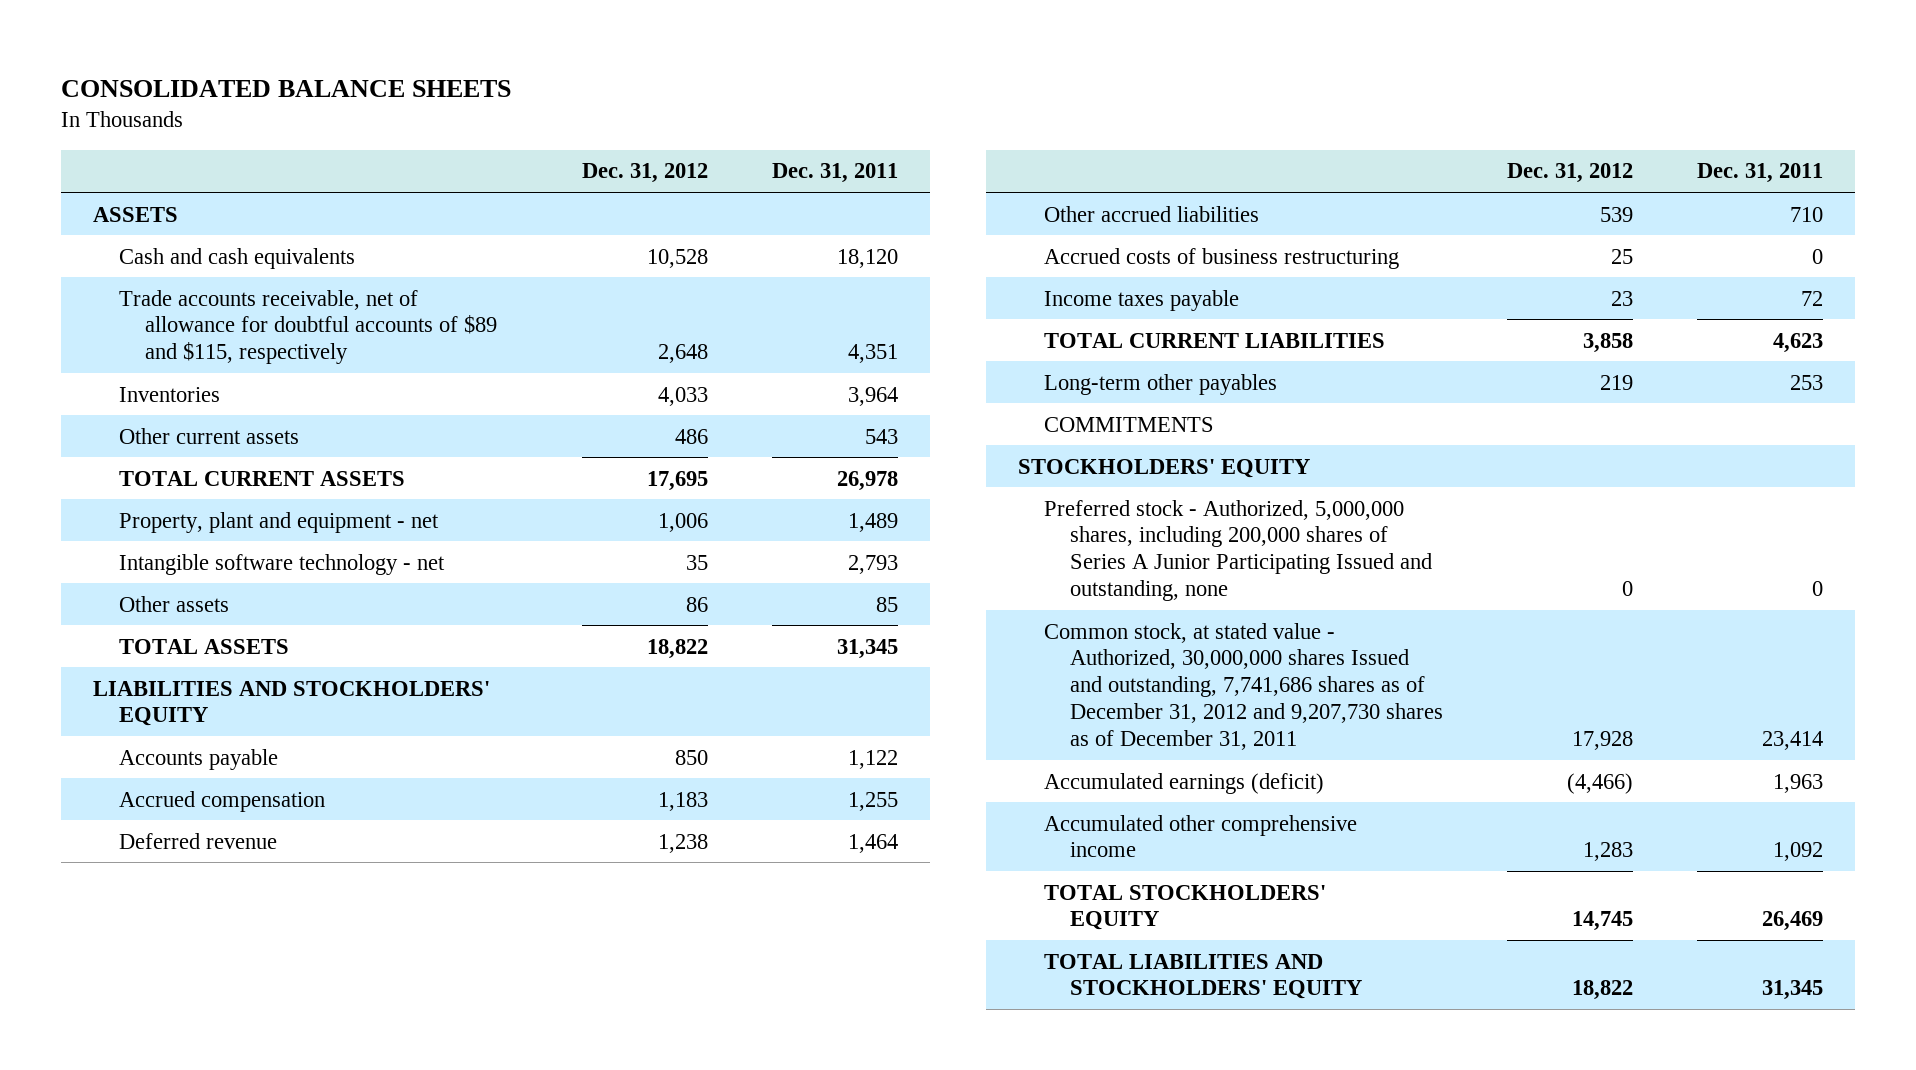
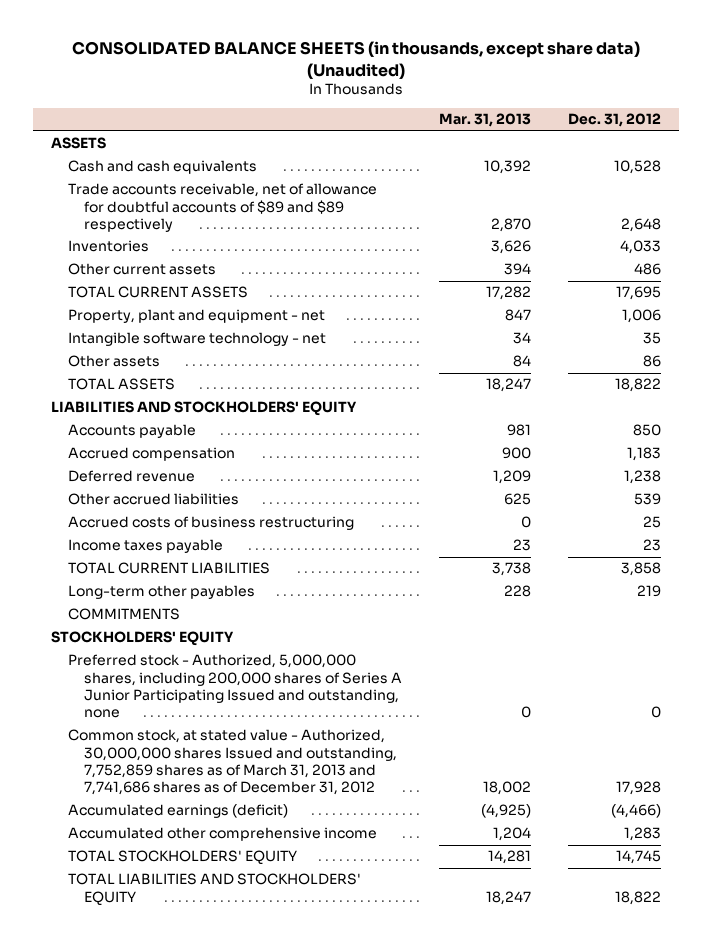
[61,79,512,97] CONSOLIDATED BALANCE SHEETS -> [71,41,640,79] CONSOLIDATED BALANCE SHEETS (in thousands, except share data) (Unaudited)
[771,163,898,184] Dec. 31, 2011 -> none
none -> [438,113,531,128] Mar. 31, 2013
[118,289,497,365] Trade accounts receivable, net of allowance for doubtful accounts of $89 and $115, respectively -> [67,183,377,233] Trade accounts receivable, net of allowance for doubtful accounts of $89 and $89 respectively
[1044,622,1443,751] Common stock, at stated value - Authorized, 30,000,000 shares Issued and outstanding, 7,741,686 shares as of December 31, 2012 and 9,207,730 shares as of December 31, 2011 -> [67,729,397,796] Common stock, at stated value - Authorized, 30,000,000 shares Issued and outstanding, 7,752,859 shares as of March 31, 2013 and 7,741,686 shares as of December 31, 2012

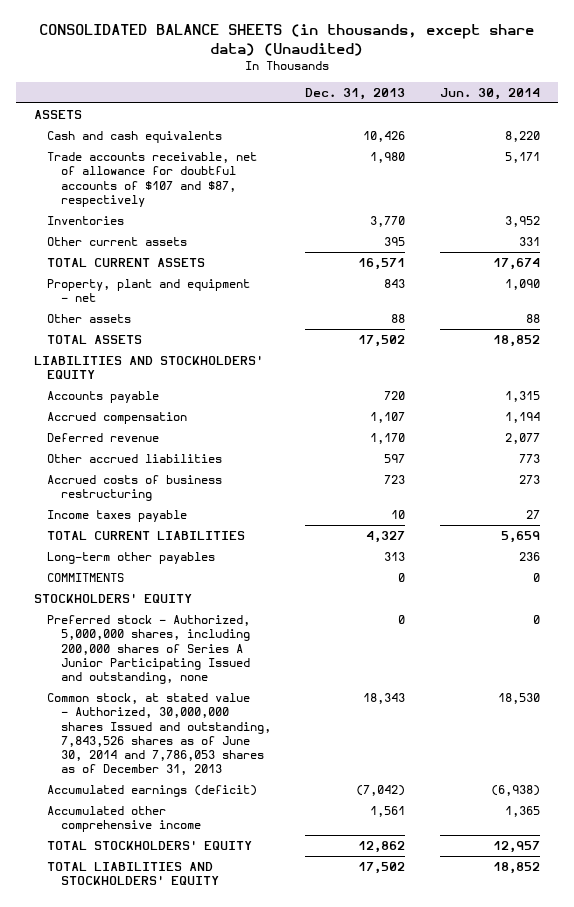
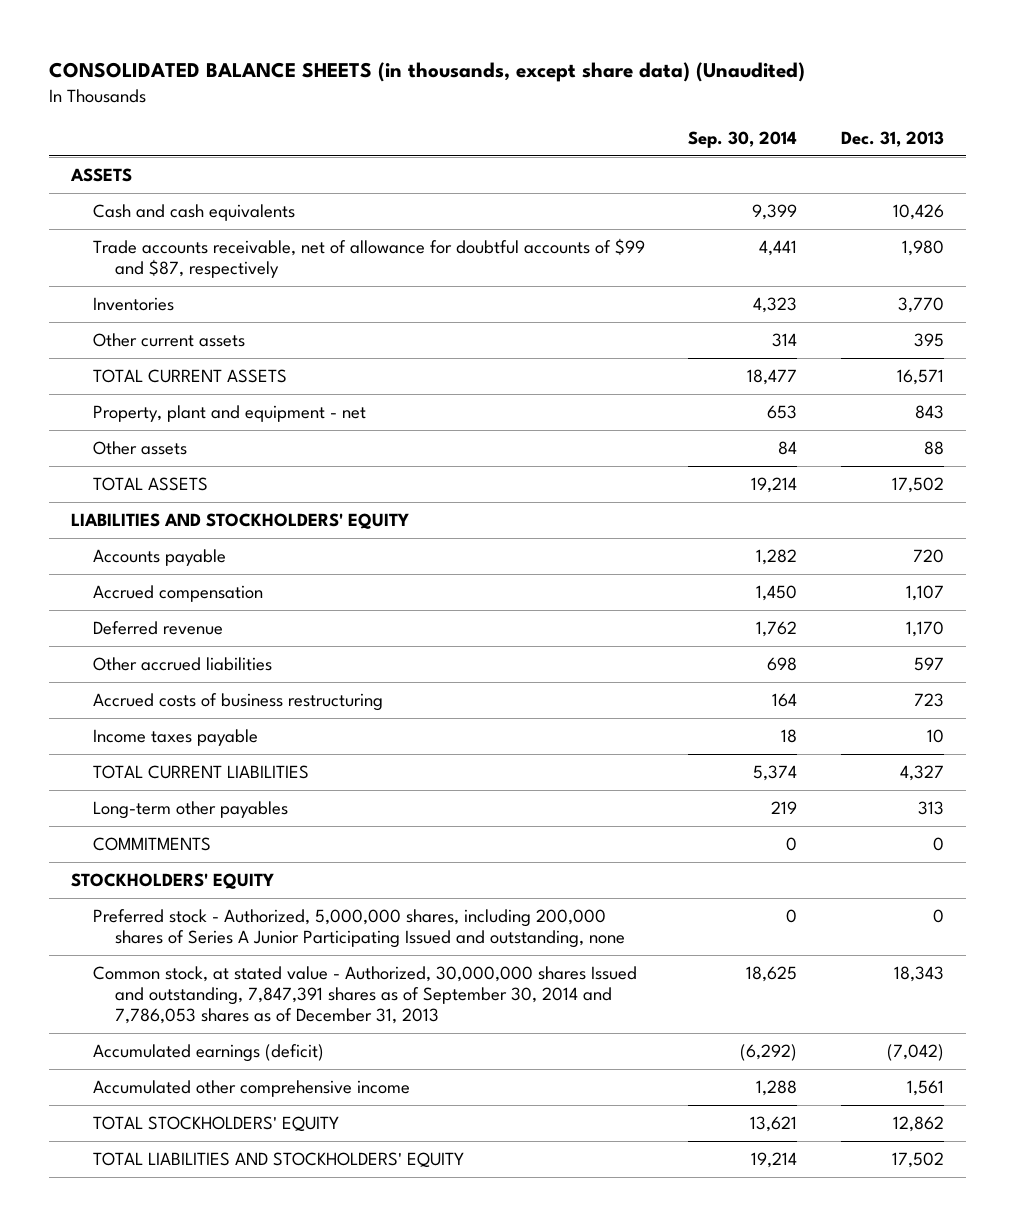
[440,88,541,101] Jun. 30, 2014 -> none
none -> [688,130,798,148] Sep. 30, 2014
[47,152,258,207] Trade accounts receivable, net of allowance for doubtful accounts of $107 and $87, respectively -> [92,237,645,279] Trade accounts receivable, net of allowance for doubtful accounts of $99 and $87, respectively
[47,693,271,776] Common stock, at stated value - Authorized, 30,000,000 shares Issued and outstanding, 7,843,526 shares as of June 30, 2014 and 7,786,053 shares as of December 31, 2013 -> [92,965,637,1025] Common stock, at stated value - Authorized, 30,000,000 shares Issued and outstanding, 7,847,391 shares as of September 30, 2014 and 7,786,053 shares as of December 31, 2013

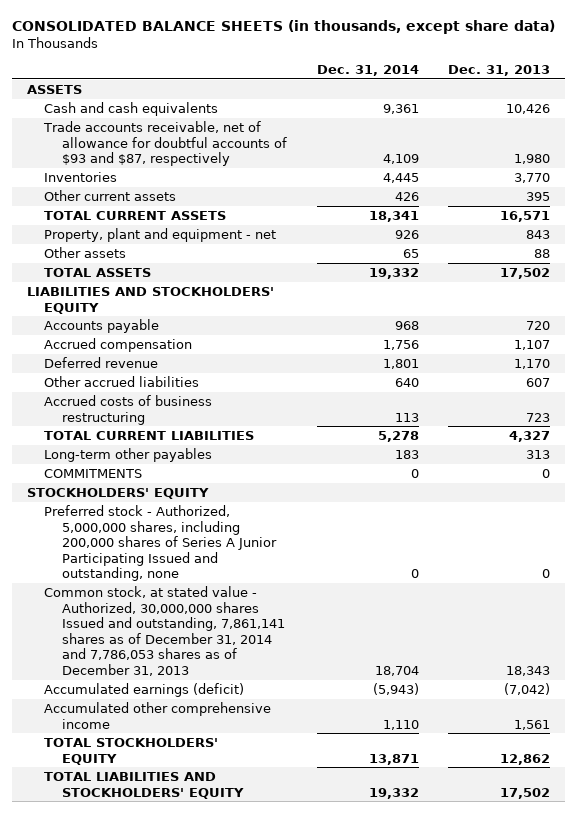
[48,62,805,83] CONSOLIDATED BALANCE SHEETS (in thousands, except share data) (Unaudited) -> [11,20,555,35] CONSOLIDATED BALANCE SHEETS (in thousands, except share data)
[688,130,798,148] Sep. 30, 2014 -> none
none -> [316,65,419,77] Dec. 31, 2014
[92,237,645,279] Trade accounts receivable, net of allowance for doubtful accounts of $99 and $87, respectively -> [43,120,288,167] Trade accounts receivable, net of allowance for doubtful accounts of $93 and $87, respectively
[914,656,945,671] 597 -> [526,377,551,387] 607
[92,728,258,746] Income taxes payable -> none
[92,965,637,1025] Common stock, at stated value - Authorized, 30,000,000 shares Issued and outstanding, 7,847,391 shares as of September 30, 2014 and 7,786,053 shares as of December 31, 2013 -> [44,585,286,677] Common stock, at stated value - Authorized, 30,000,000 shares Issued and outstanding, 7,861,141 shares as of December 31, 2014 and 7,786,053 shares as of December 31, 2013

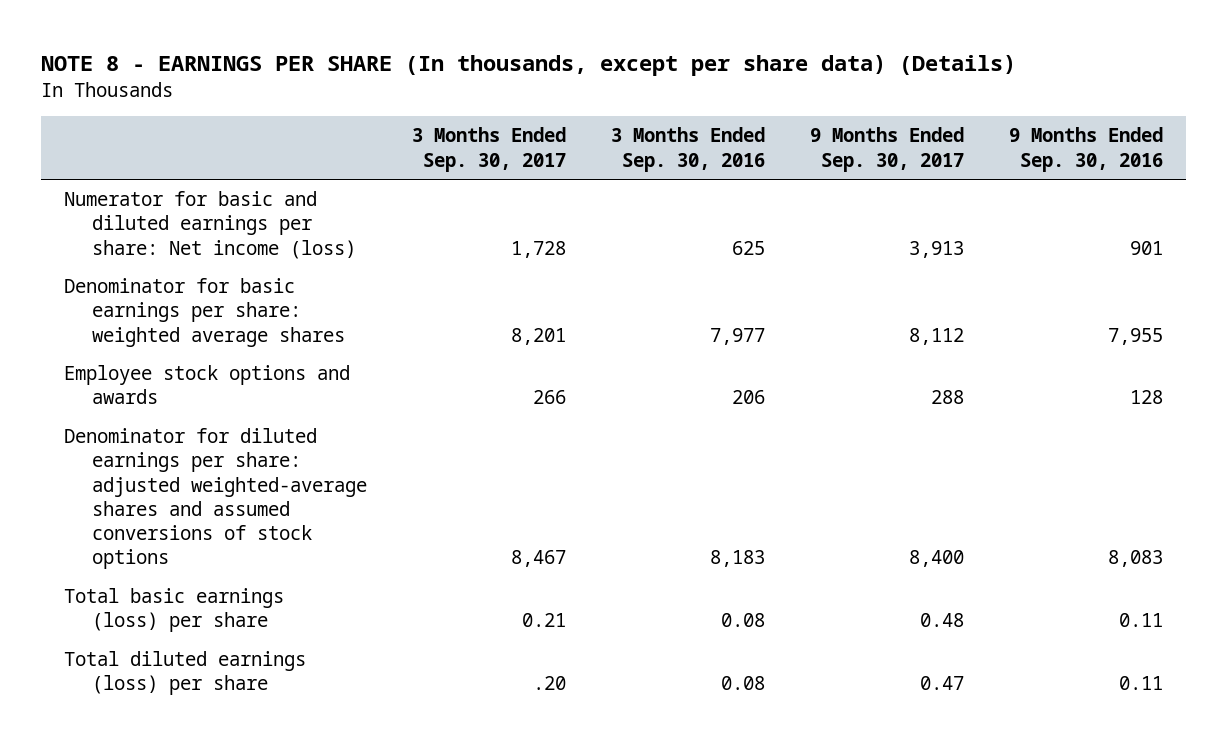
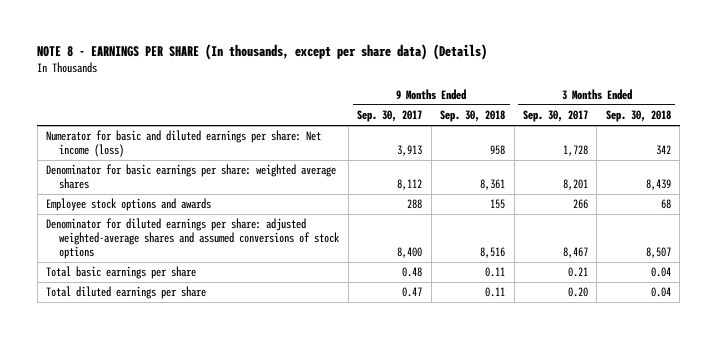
[611,127,766,172] 3 Months Ended Sep. 30, 2016 -> none
[1009,127,1164,172] 9 Months Ended Sep. 30, 2016 -> none
none -> [440,110,506,123] Sep. 30, 2018
none -> [605,110,671,123] Sep. 30, 2018
[63,588,284,633] Total basic earnings (loss) per share -> [46,266,197,280] Total basic earnings per share
[63,651,306,696] Total diluted earnings (loss) per share -> [46,286,207,300] Total diluted earnings per share
[533,676,567,691] .20 -> [567,287,588,298] 0.20

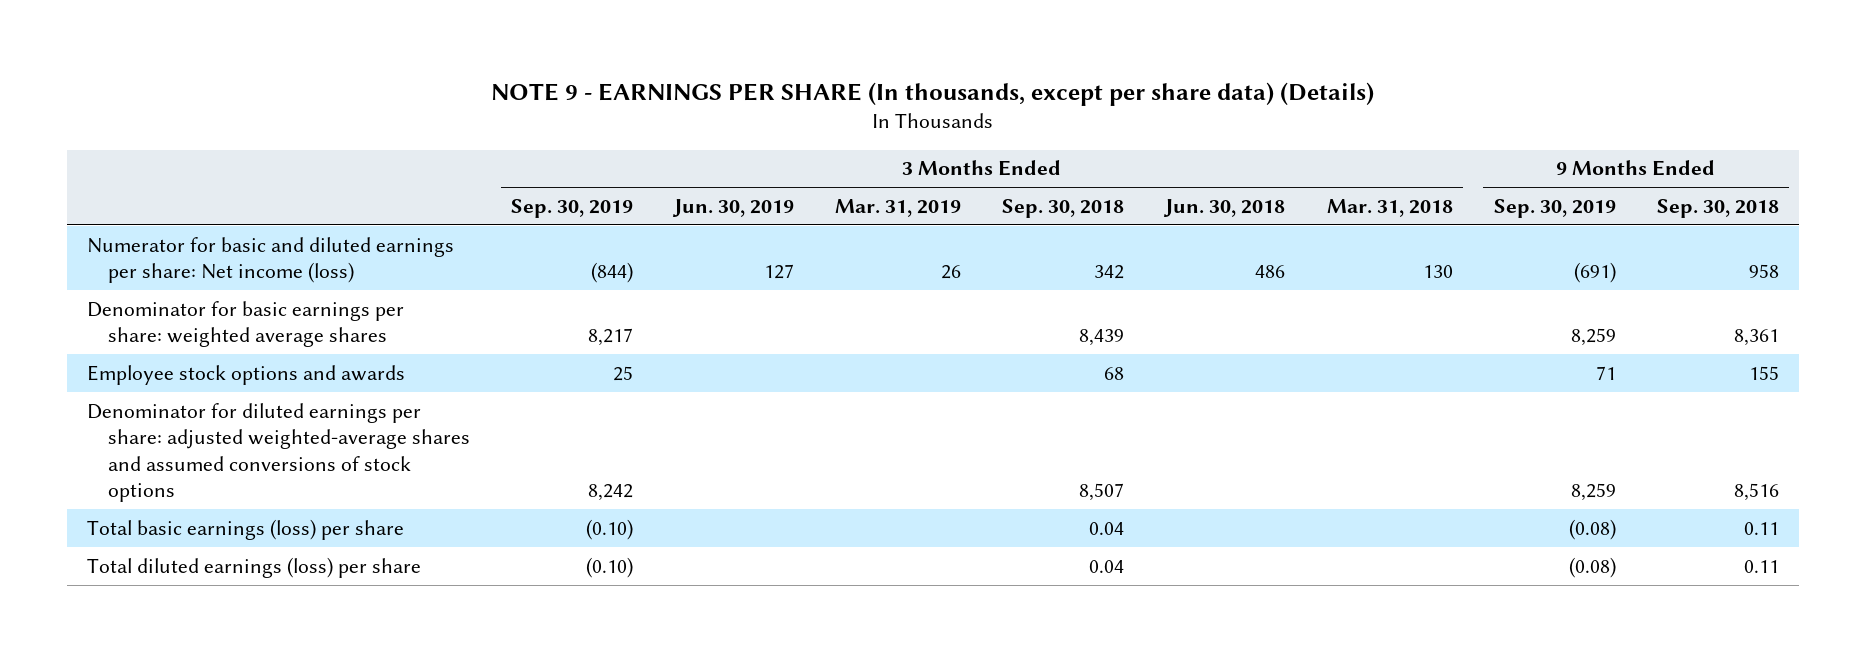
[37,43,488,60] NOTE 8 - EARNINGS PER SHARE (In thousands, except per share data) (Details) -> [490,81,1374,106] NOTE 9 - EARNINGS PER SHARE (In thousands, except per share data) (Details)
[357,110,423,123] Sep. 30, 2017 -> none
[522,110,588,123] Sep. 30, 2017 -> none
none -> [510,198,633,218] Sep. 30, 2019
none -> [671,198,794,217] Jun. 30, 2019
none -> [835,198,962,217] Mar. 31, 2019
none -> [1163,198,1286,217] Jun. 30, 2018
none -> [1326,198,1453,217] Mar. 31, 2018
none -> [1493,198,1616,218] Sep. 30, 2019
[46,266,197,280] Total basic earnings per share -> [87,518,405,540] Total basic earnings (loss) per share
[46,286,207,300] Total diluted earnings per share -> [87,556,422,578] Total diluted earnings (loss) per share

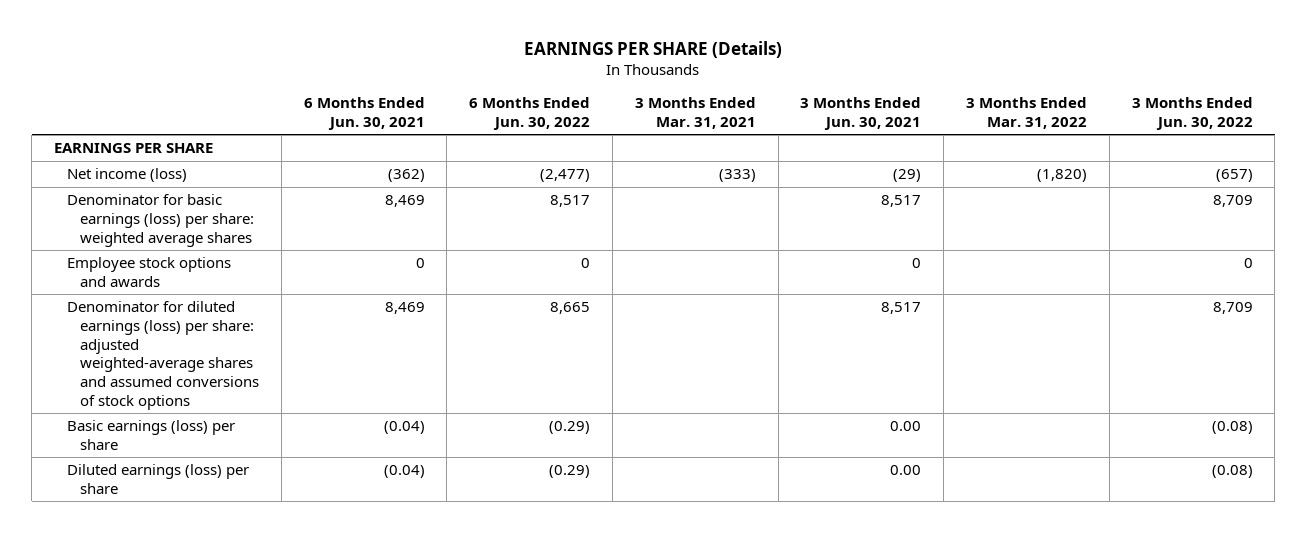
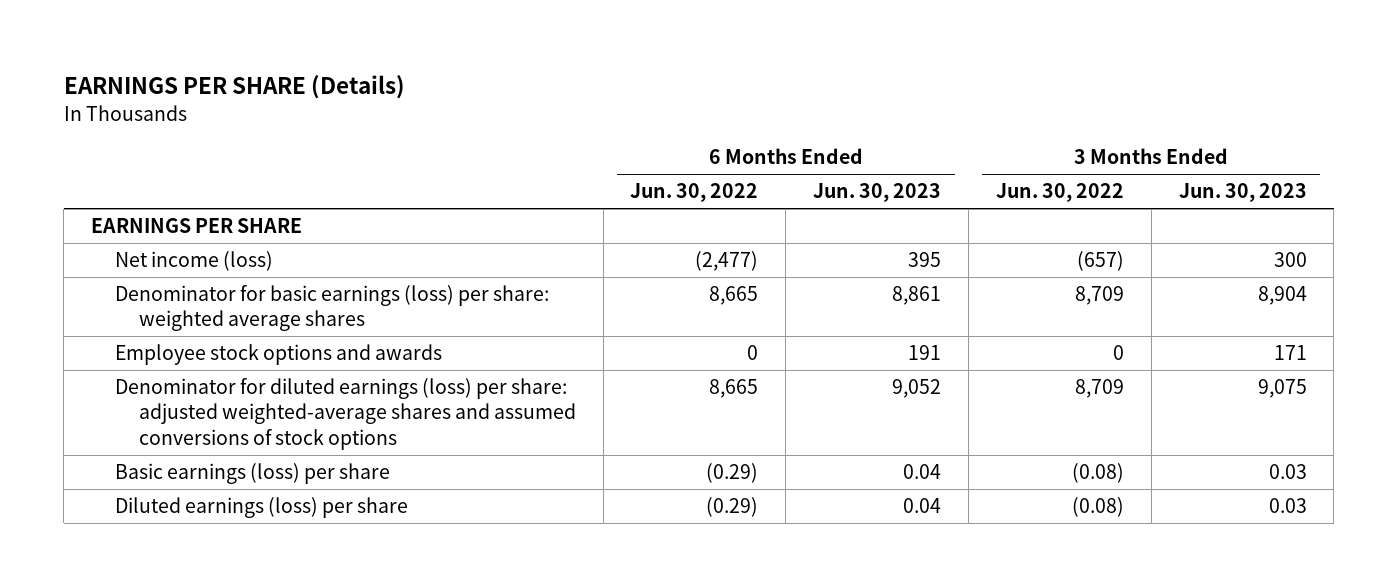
[303,97,425,130] 6 Months Ended Jun. 30, 2021 -> none
[634,97,756,129] 3 Months Ended Mar. 31, 2021 -> none
[800,97,922,130] 3 Months Ended Jun. 30, 2021 -> none
[966,97,1088,129] 3 Months Ended Mar. 31, 2022 -> none
none -> [813,183,942,203] Jun. 30, 2023
none -> [1178,183,1307,203] Jun. 30, 2023
[550,195,591,208] 8,517 -> [709,286,759,306] 8,665

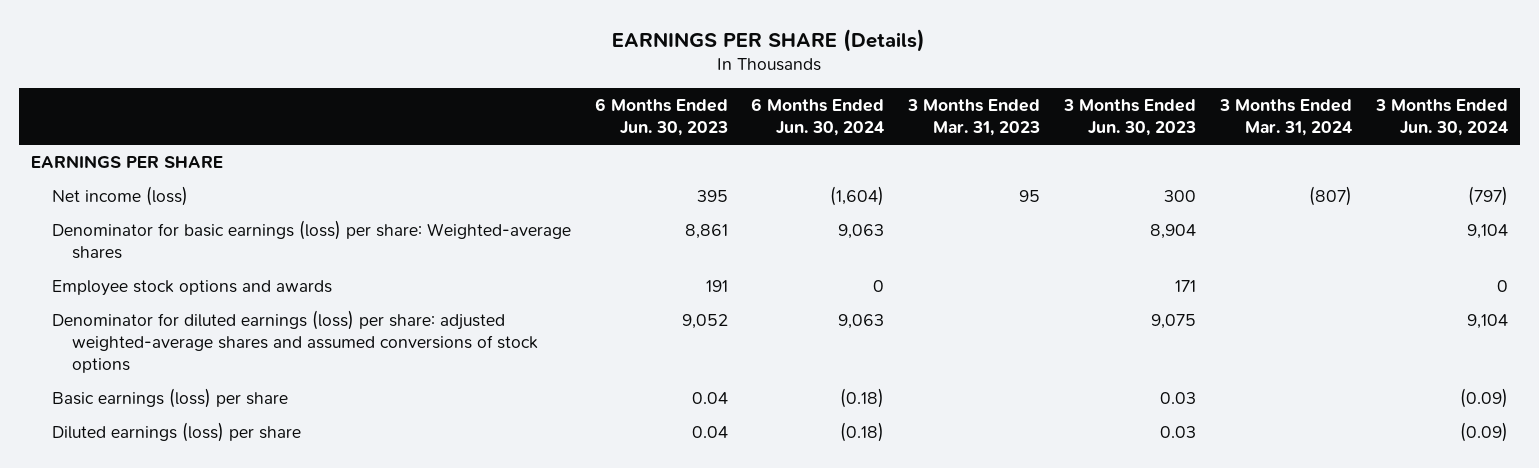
[630,183,759,203] Jun. 30, 2022 -> none
[995,183,1124,203] Jun. 30, 2022 -> none
none -> [751,98,885,137] 6 Months Ended Jun. 30, 2024
none -> [907,99,1041,137] 3 Months Ended Mar. 31, 2023
none -> [1219,99,1353,137] 3 Months Ended Mar. 31, 2024
none -> [1374,99,1508,137] 3 Months Ended Jun. 30, 2024
[114,285,549,332] Denominator for basic earnings (loss) per share: weighted average shares -> [51,220,571,260] Denominator for basic earnings (loss) per share: Weighted-average shares

